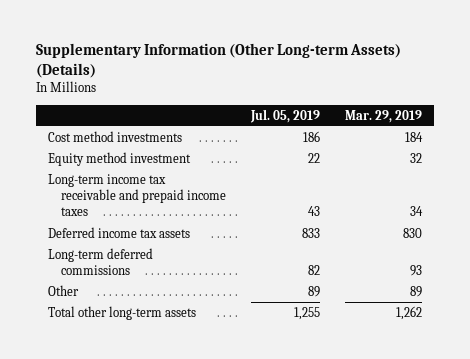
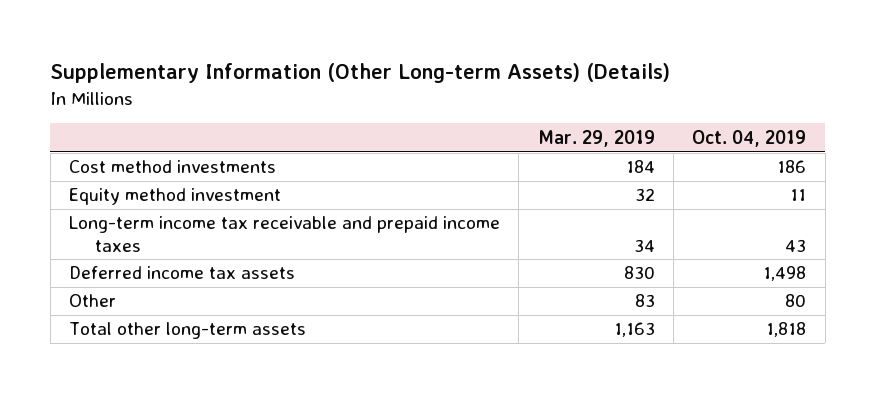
[249,108,320,123] Jul. 05, 2019 -> none
none -> [692,129,807,147] Oct. 04, 2019
[48,247,154,276] Long-term deferred commissions -> none
[409,285,422,297] 89 -> [634,294,655,308] 83
[395,305,422,320] 1,262 -> [613,322,655,338] 1,163

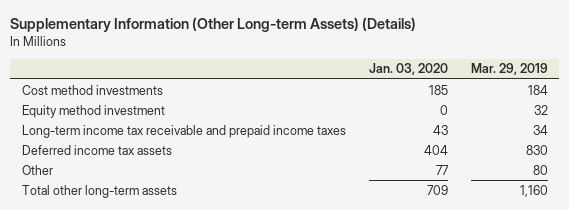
[692,129,807,147] Oct. 04, 2019 -> none
none -> [368,63,448,76] Jan. 03, 2020
[634,294,655,308] 83 -> [532,164,548,175] 80
[613,322,655,338] 1,163 -> [519,184,548,197] 1,160

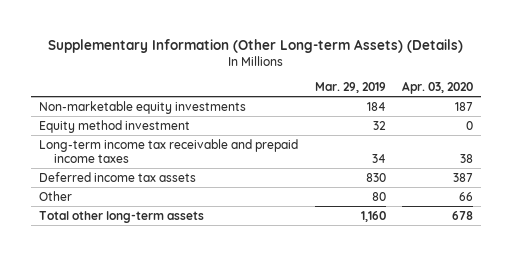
[368,63,448,76] Jan. 03, 2020 -> none
none -> [402,81,474,95] Apr. 03, 2020
[21,84,163,95] Cost method investments -> [39,100,247,114] Non-marketable equity investments

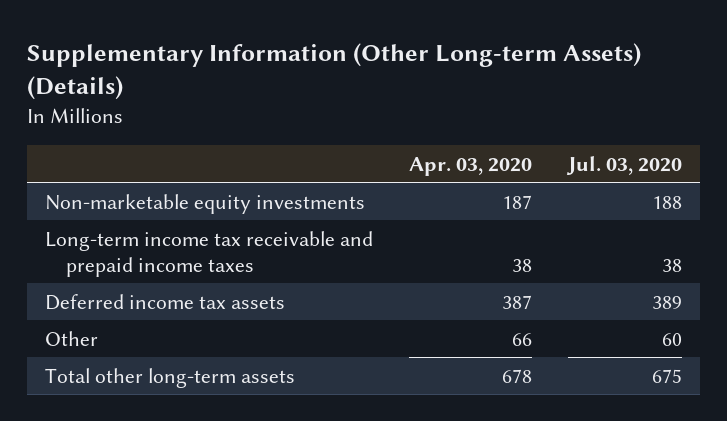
[314,82,386,94] Mar. 29, 2019 -> none
none -> [565,155,682,175] Jul. 03, 2020
[39,119,191,133] Equity method investment -> none

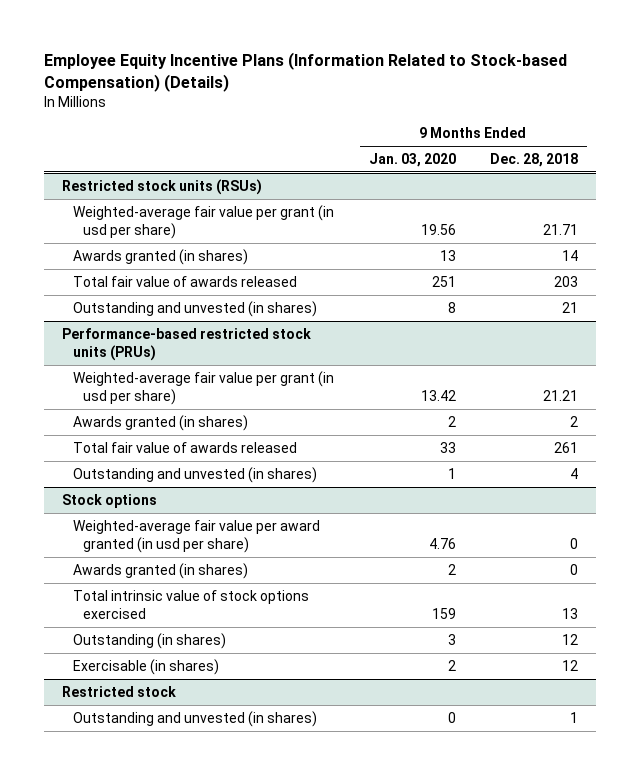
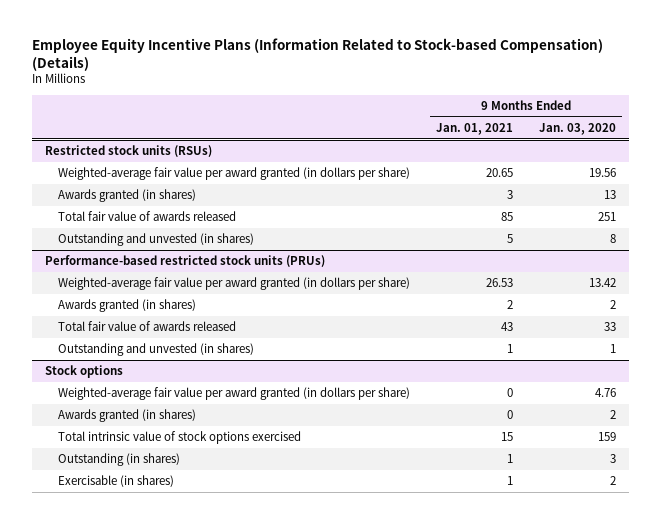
[490,152,579,167] Dec. 28, 2018 -> none
none -> [436,123,514,136] Jan. 01, 2021
[72,204,334,239] Weighted-average fair value per grant (in usd per share) -> [58,167,411,181] Weighted-average fair value per award granted (in dollars per share)
[72,370,334,405] Weighted-average fair value per grant (in usd per share) -> [58,277,411,291] Weighted-average fair value per award granted (in dollars per share)
[72,519,320,553] Weighted-average fair value per award granted (in usd per share) -> [58,387,411,401] Weighted-average fair value per award granted (in dollars per share)
[61,685,176,697] Restricted stock -> none
[72,710,317,727] Outstanding and unvested (in shares) -> none

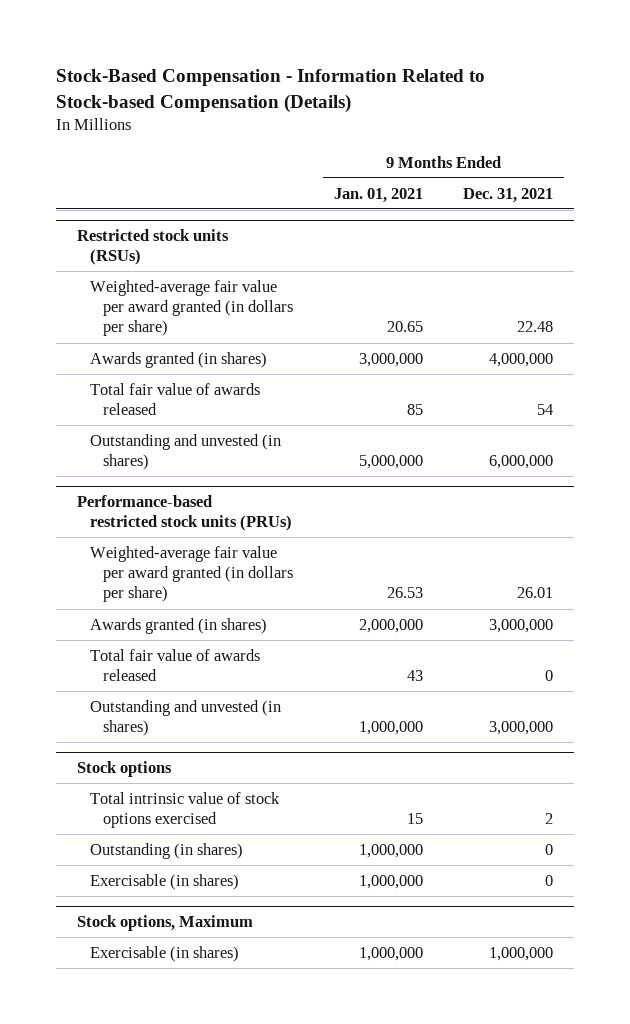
[31,37,603,71] Employee Equity Incentive Plans (Information Related to Stock-based Compensation) (Details) -> [56,69,486,113] Stock-Based Compensation - Information Related to Stock-based Compensation (Details)
[538,123,616,136] Jan. 03, 2020 -> none
none -> [463,187,554,203] Dec. 31, 2021
[507,190,514,200] 3 -> [358,352,423,367] 3,000,000
[507,234,514,244] 5 -> [358,455,423,470] 5,000,000
[507,300,514,310] 2 -> [358,618,423,633] 2,000,000
[507,344,514,354] 1 -> [358,721,423,736] 1,000,000
[58,387,411,401] Weighted-average fair value per award granted (in dollars per share) -> none
[58,409,197,423] Awards granted (in shares) -> none
[507,454,514,464] 1 -> [358,843,423,858] 1,000,000
[507,476,514,486] 1 -> [358,874,423,889] 1,000,000
none -> [76,915,253,932] Stock options, Maximum
none -> [89,945,239,962] Exercisable (in shares)

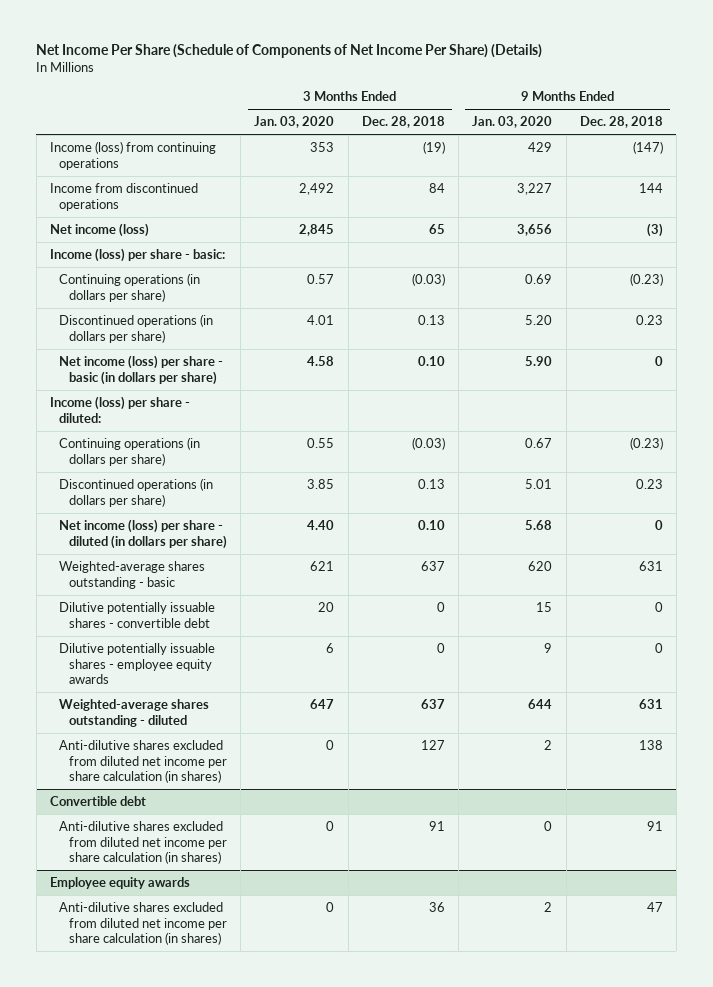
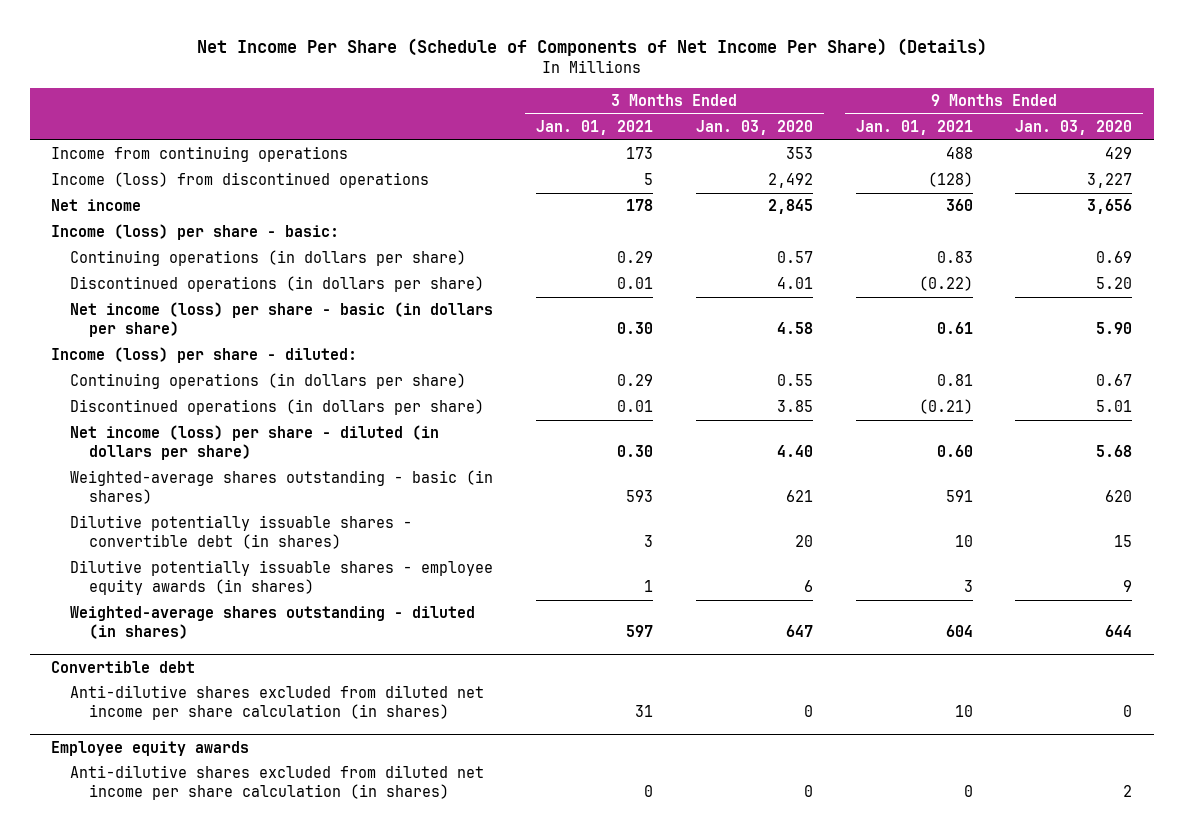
[361,116,445,129] Dec. 28, 2018 -> none
[579,116,663,129] Dec. 28, 2018 -> none
none -> [536,119,654,135] Jan. 01, 2021
none -> [855,119,973,135] Jan. 01, 2021
[49,140,216,170] Income (loss) from continuing operations -> [51,146,349,163] Income from continuing operations
[49,182,198,211] Income from discontinued operations -> [51,172,430,189] Income (loss) from discontinued operations
[49,222,149,237] Net income (loss) -> [51,199,142,212] Net income
[59,739,227,784] Anti-dilutive shares excluded from diluted net income per share calculation (in shares) -> none
[59,560,206,589] Weighted-average shares outstanding - basic -> [70,470,494,505] Weighted-average shares outstanding - basic (in shares)
[59,601,216,628] Dilutive potentially issuable shares - convertible debt -> [70,515,413,550] Dilutive potentially issuable shares - convertible debt (in shares)
[59,642,216,685] Dilutive potentially issuable shares - employee equity awards -> [70,560,494,596] Dilutive potentially issuable shares - employee equity awards (in shares)
[59,698,210,727] Weighted-average shares outstanding - diluted -> [70,606,476,640] Weighted-average shares outstanding - diluted (in shares)

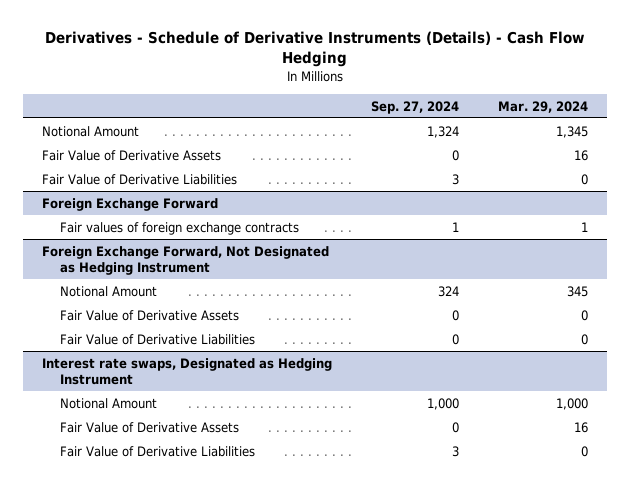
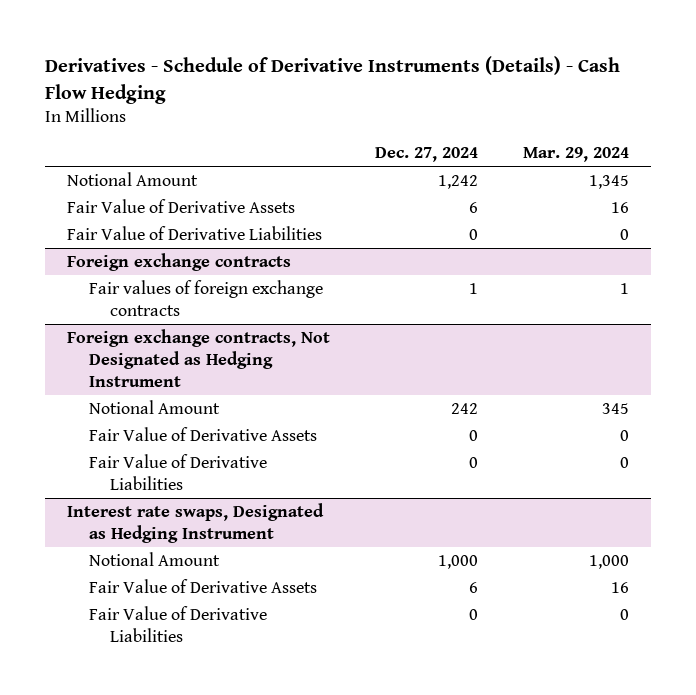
[371,100,460,114] Sep. 27, 2024 -> none
none -> [374,147,478,163] Dec. 27, 2024
[42,197,219,211] Foreign Exchange Forward -> [67,252,292,271] Foreign exchange contracts
[42,245,330,275] Foreign Exchange Forward, Not Designated as Hedging Instrument -> [67,328,331,387] Foreign exchange contracts, Not Designated as Hedging Instrument

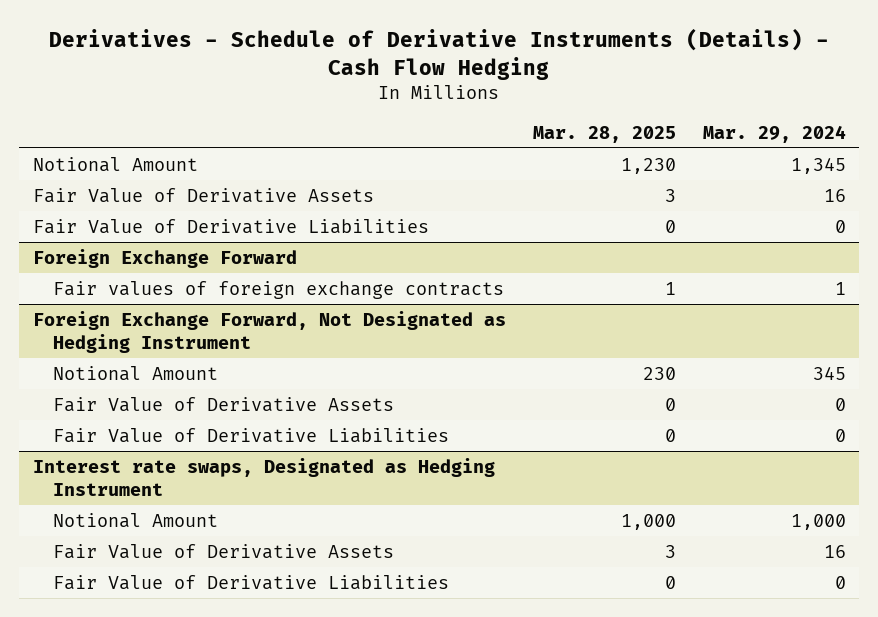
[374,147,478,163] Dec. 27, 2024 -> none
none -> [532,125,676,143] Mar. 28, 2025
[67,252,292,271] Foreign exchange contracts -> [32,248,297,268] Foreign Exchange Forward
[67,328,331,387] Foreign exchange contracts, Not Designated as Hedging Instrument -> [32,310,506,353] Foreign Exchange Forward, Not Designated as Hedging Instrument

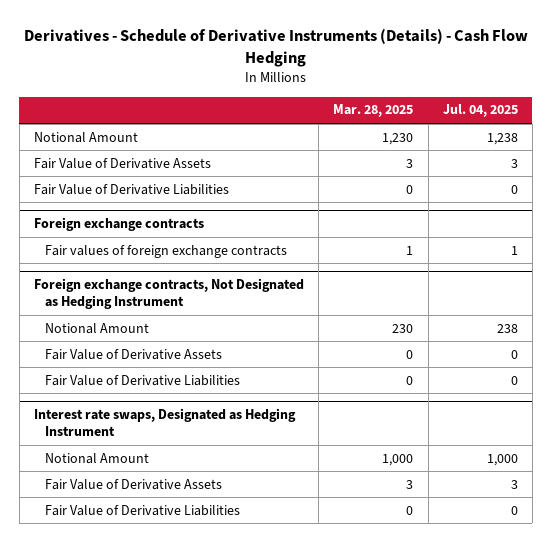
[702,124,846,143] Mar. 29, 2024 -> none
none -> [442,104,518,118] Jul. 04, 2025
[32,248,297,268] Foreign Exchange Forward -> [33,217,204,232] Foreign exchange contracts
[32,310,506,353] Foreign Exchange Forward, Not Designated as Hedging Instrument -> [33,278,304,310] Foreign exchange contracts, Not Designated as Hedging Instrument

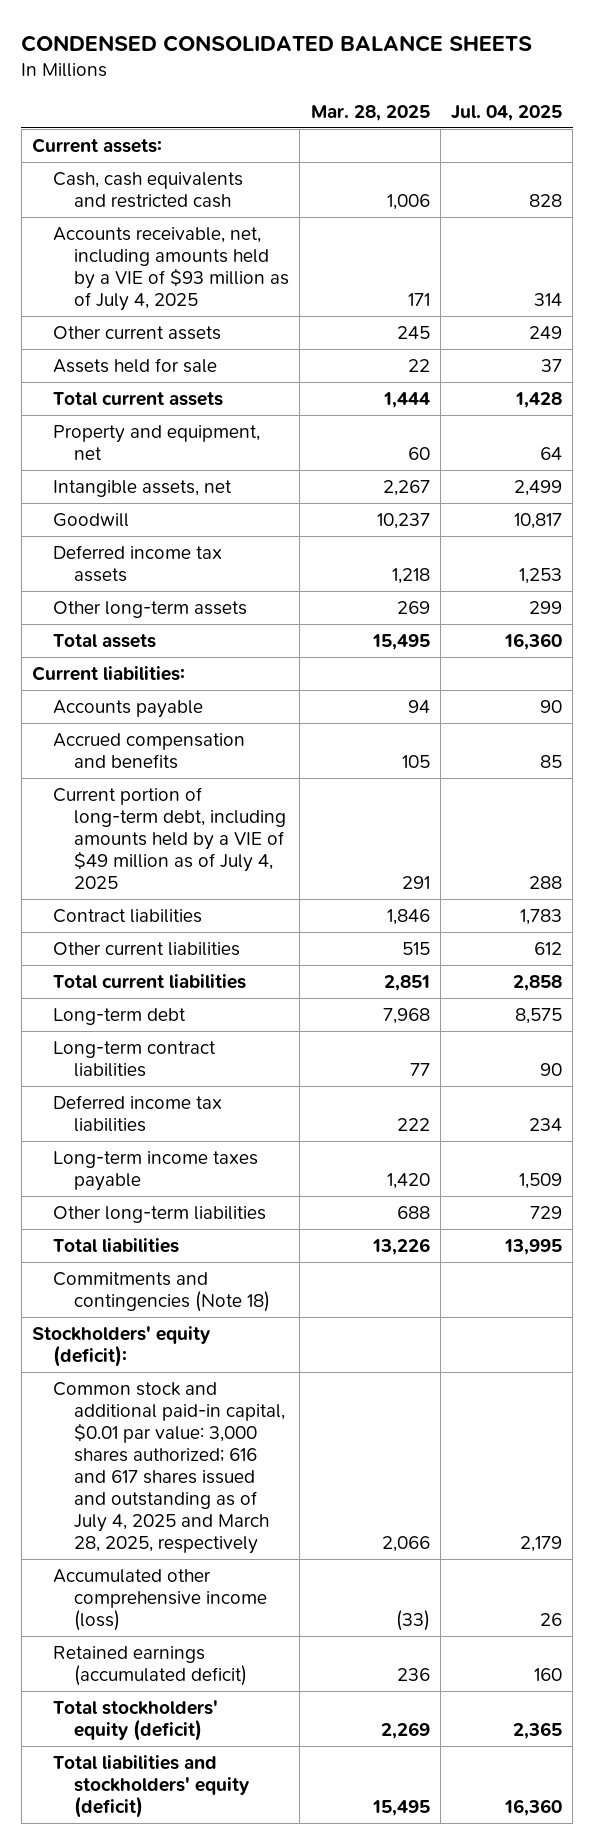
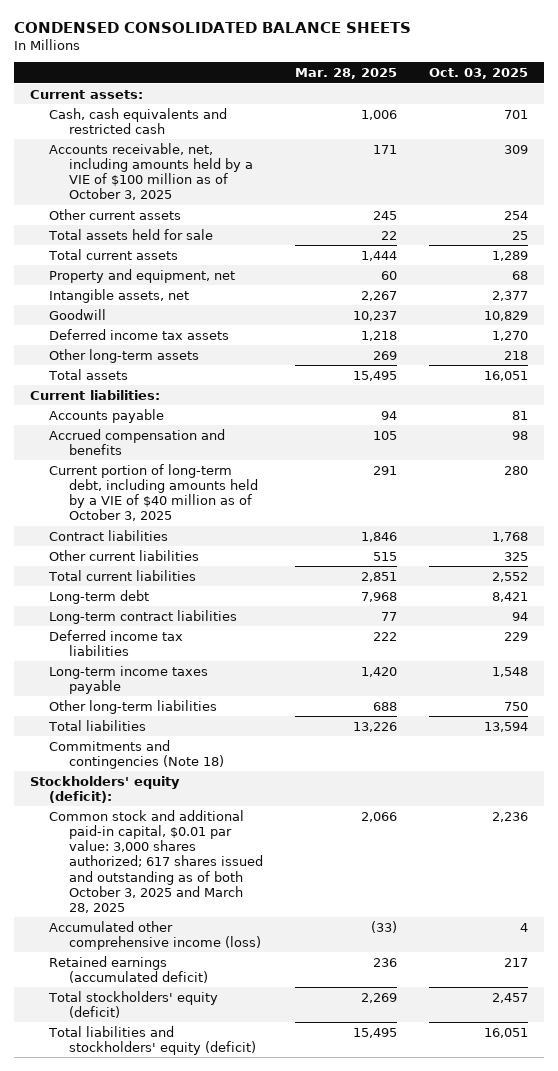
[451,105,563,122] Jul. 04, 2025 -> none
none -> [428,68,528,80] Oct. 03, 2025
[53,226,290,311] Accounts receivable, net, including amounts held by a VIE of $93 million as of July 4, 2025 -> [49,142,253,201] Accounts receivable, net, including amounts held by a VIE of $100 million as of October 3, 2025
[53,357,218,373] Assets held for sale -> [48,228,214,240] Total assets held for sale
[53,786,287,890] Current portion of long-term debt, including amounts held by a VIE of $49 million as of July 4, 2025 -> [49,463,258,522] Current portion of long-term debt, including amounts held by a VIE of $40 million as of October 3, 2025
[53,1381,286,1555] Common stock and additional paid-in capital, $0.01 par value: 3,000 shares authorized; 616 and 617 shares issued and outstanding as of July 4, 2025 and March 28, 2025, respectively -> [49,809,263,913] Common stock and additional paid-in capital, $0.01 par value: 3,000 shares authorized; 617 shares issued and outstanding as of both October 3, 2025 and March 28, 2025

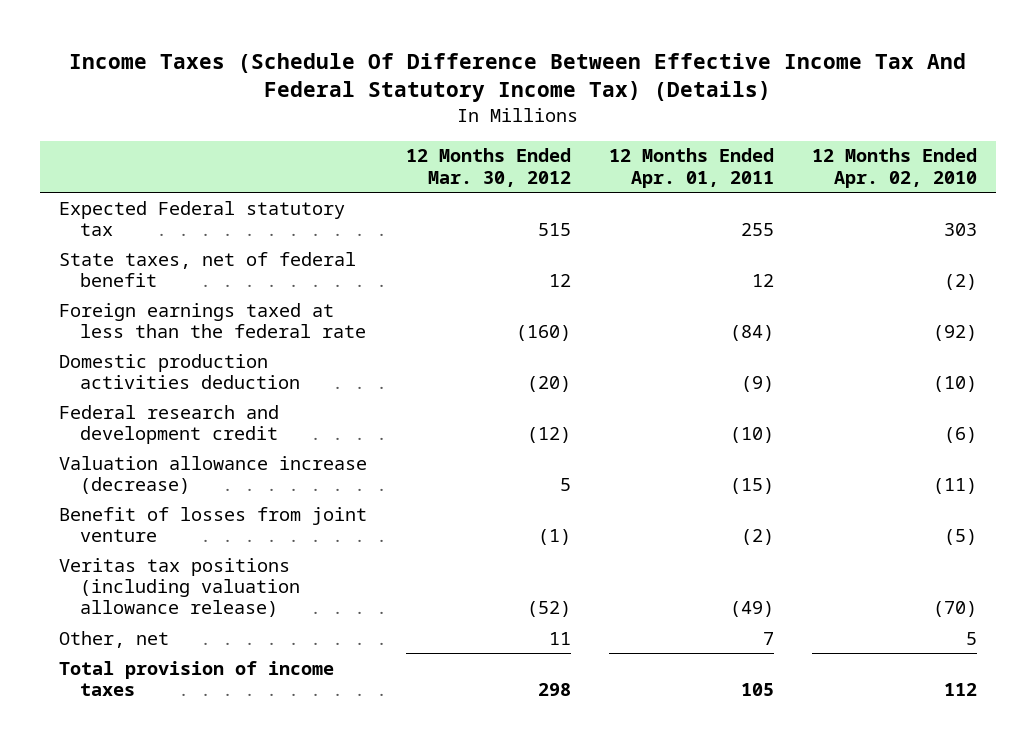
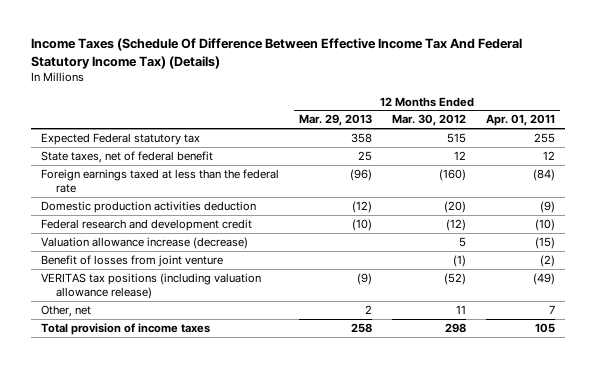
[811,148,977,188] 12 Months Ended Apr. 02, 2010 -> none
none -> [298,114,372,127] Mar. 29, 2013
[59,557,300,618] Veritas tax positions (including valuation allowance release) -> [40,272,261,299] VERITAS tax positions (including valuation allowance release)

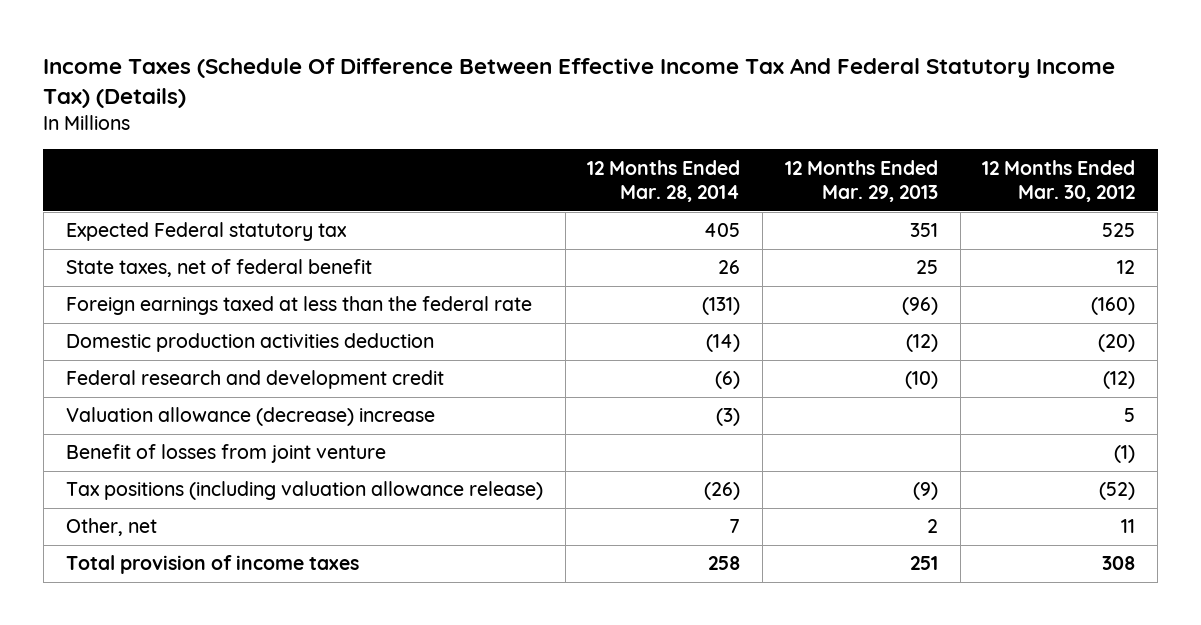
[486,114,556,127] Apr. 01, 2011 -> none
none -> [587,159,741,202] 12 Months Ended Mar. 28, 2014
[350,132,372,143] 358 -> [909,223,938,238] 351
[447,132,467,143] 515 -> [1102,223,1136,238] 525
[40,236,248,249] Valuation allowance increase (decrease) -> [65,407,435,427] Valuation allowance (decrease) increase
[40,272,261,299] VERITAS tax positions (including valuation allowance release) -> [65,481,543,501] Tax positions (including valuation allowance release)
[350,322,372,333] 258 -> [909,556,938,571] 251
[445,322,467,333] 298 -> [1102,556,1136,571] 308

